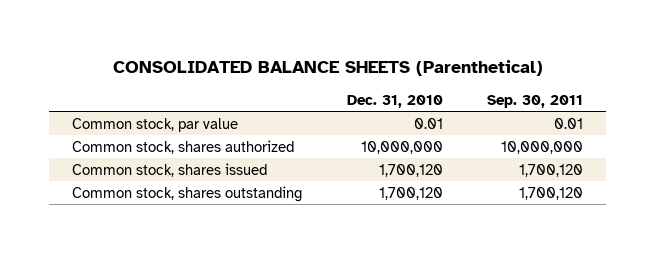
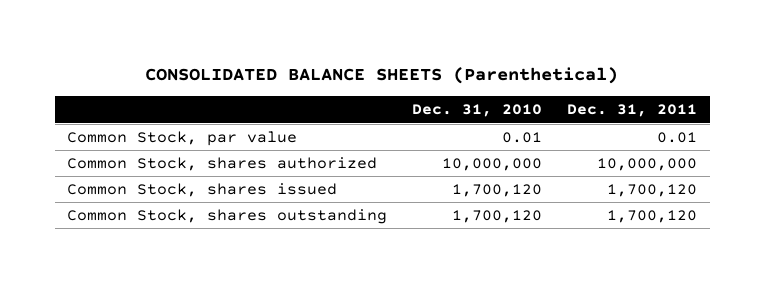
[487,95,584,109] Sep. 30, 2011 -> none
none -> [567,104,698,118] Dec. 31, 2011
[71,117,238,132] Common stock, par value -> [67,130,298,146] Common Stock, par value
[71,139,294,154] Common stock, shares authorized -> [67,156,378,171] Common Stock, shares authorized
[71,162,267,177] Common stock, shares issued -> [67,182,338,197] Common Stock, shares issued
[71,185,302,202] Common stock, shares outstanding -> [67,208,388,224] Common Stock, shares outstanding

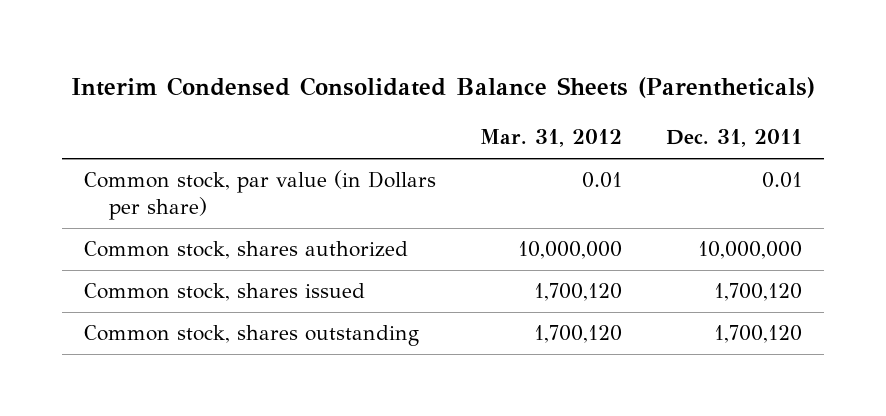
[145,67,619,85] CONSOLIDATED BALANCE SHEETS (Parenthetical) -> [70,76,815,98] Interim Condensed Consolidated Balance Sheets (Parentheticals)
[412,104,543,118] Dec. 31, 2010 -> none
none -> [479,129,622,148] Mar. 31, 2012
[67,130,298,146] Common Stock, par value -> [83,170,436,220] Common stock, par value (in Dollars per share)
[67,156,378,171] Common Stock, shares authorized -> [83,241,408,260] Common stock, shares authorized
[67,182,338,197] Common Stock, shares issued -> [83,283,365,302] Common stock, shares issued
[67,208,388,224] Common Stock, shares outstanding -> [83,325,419,347] Common stock, shares outstanding

